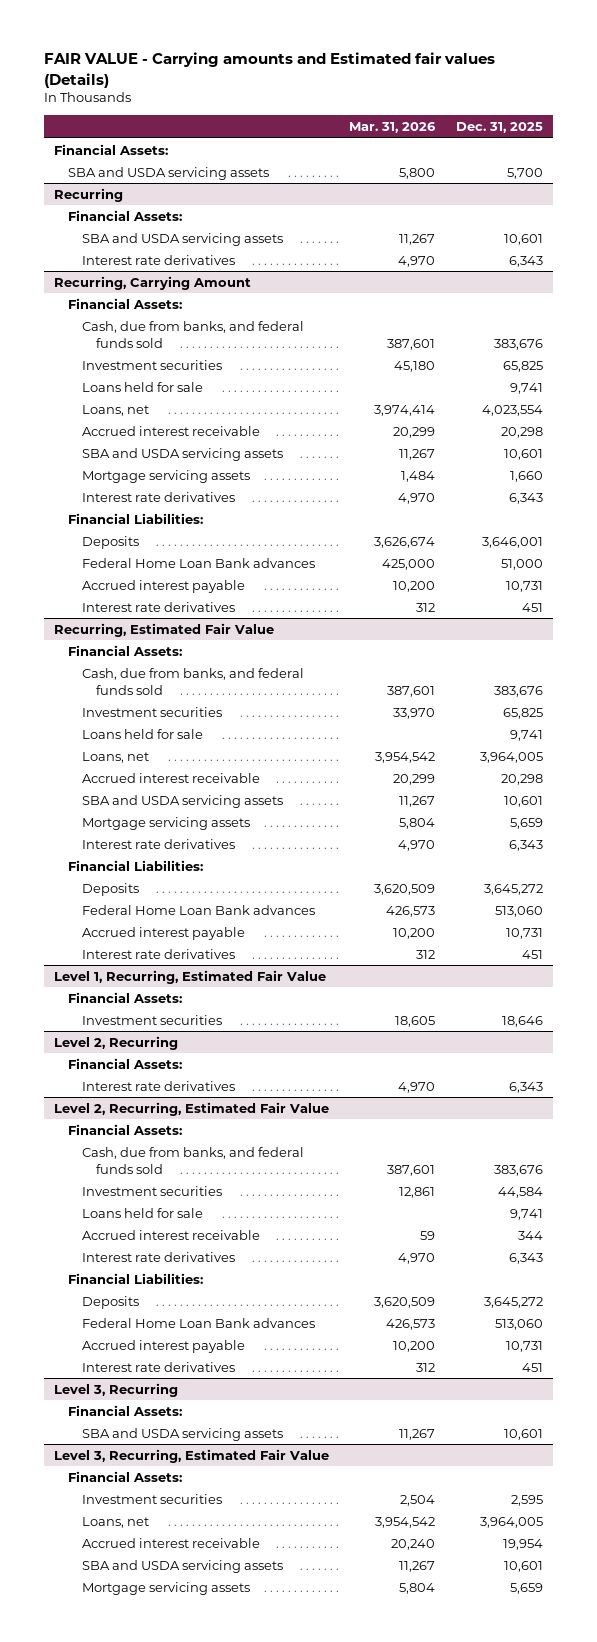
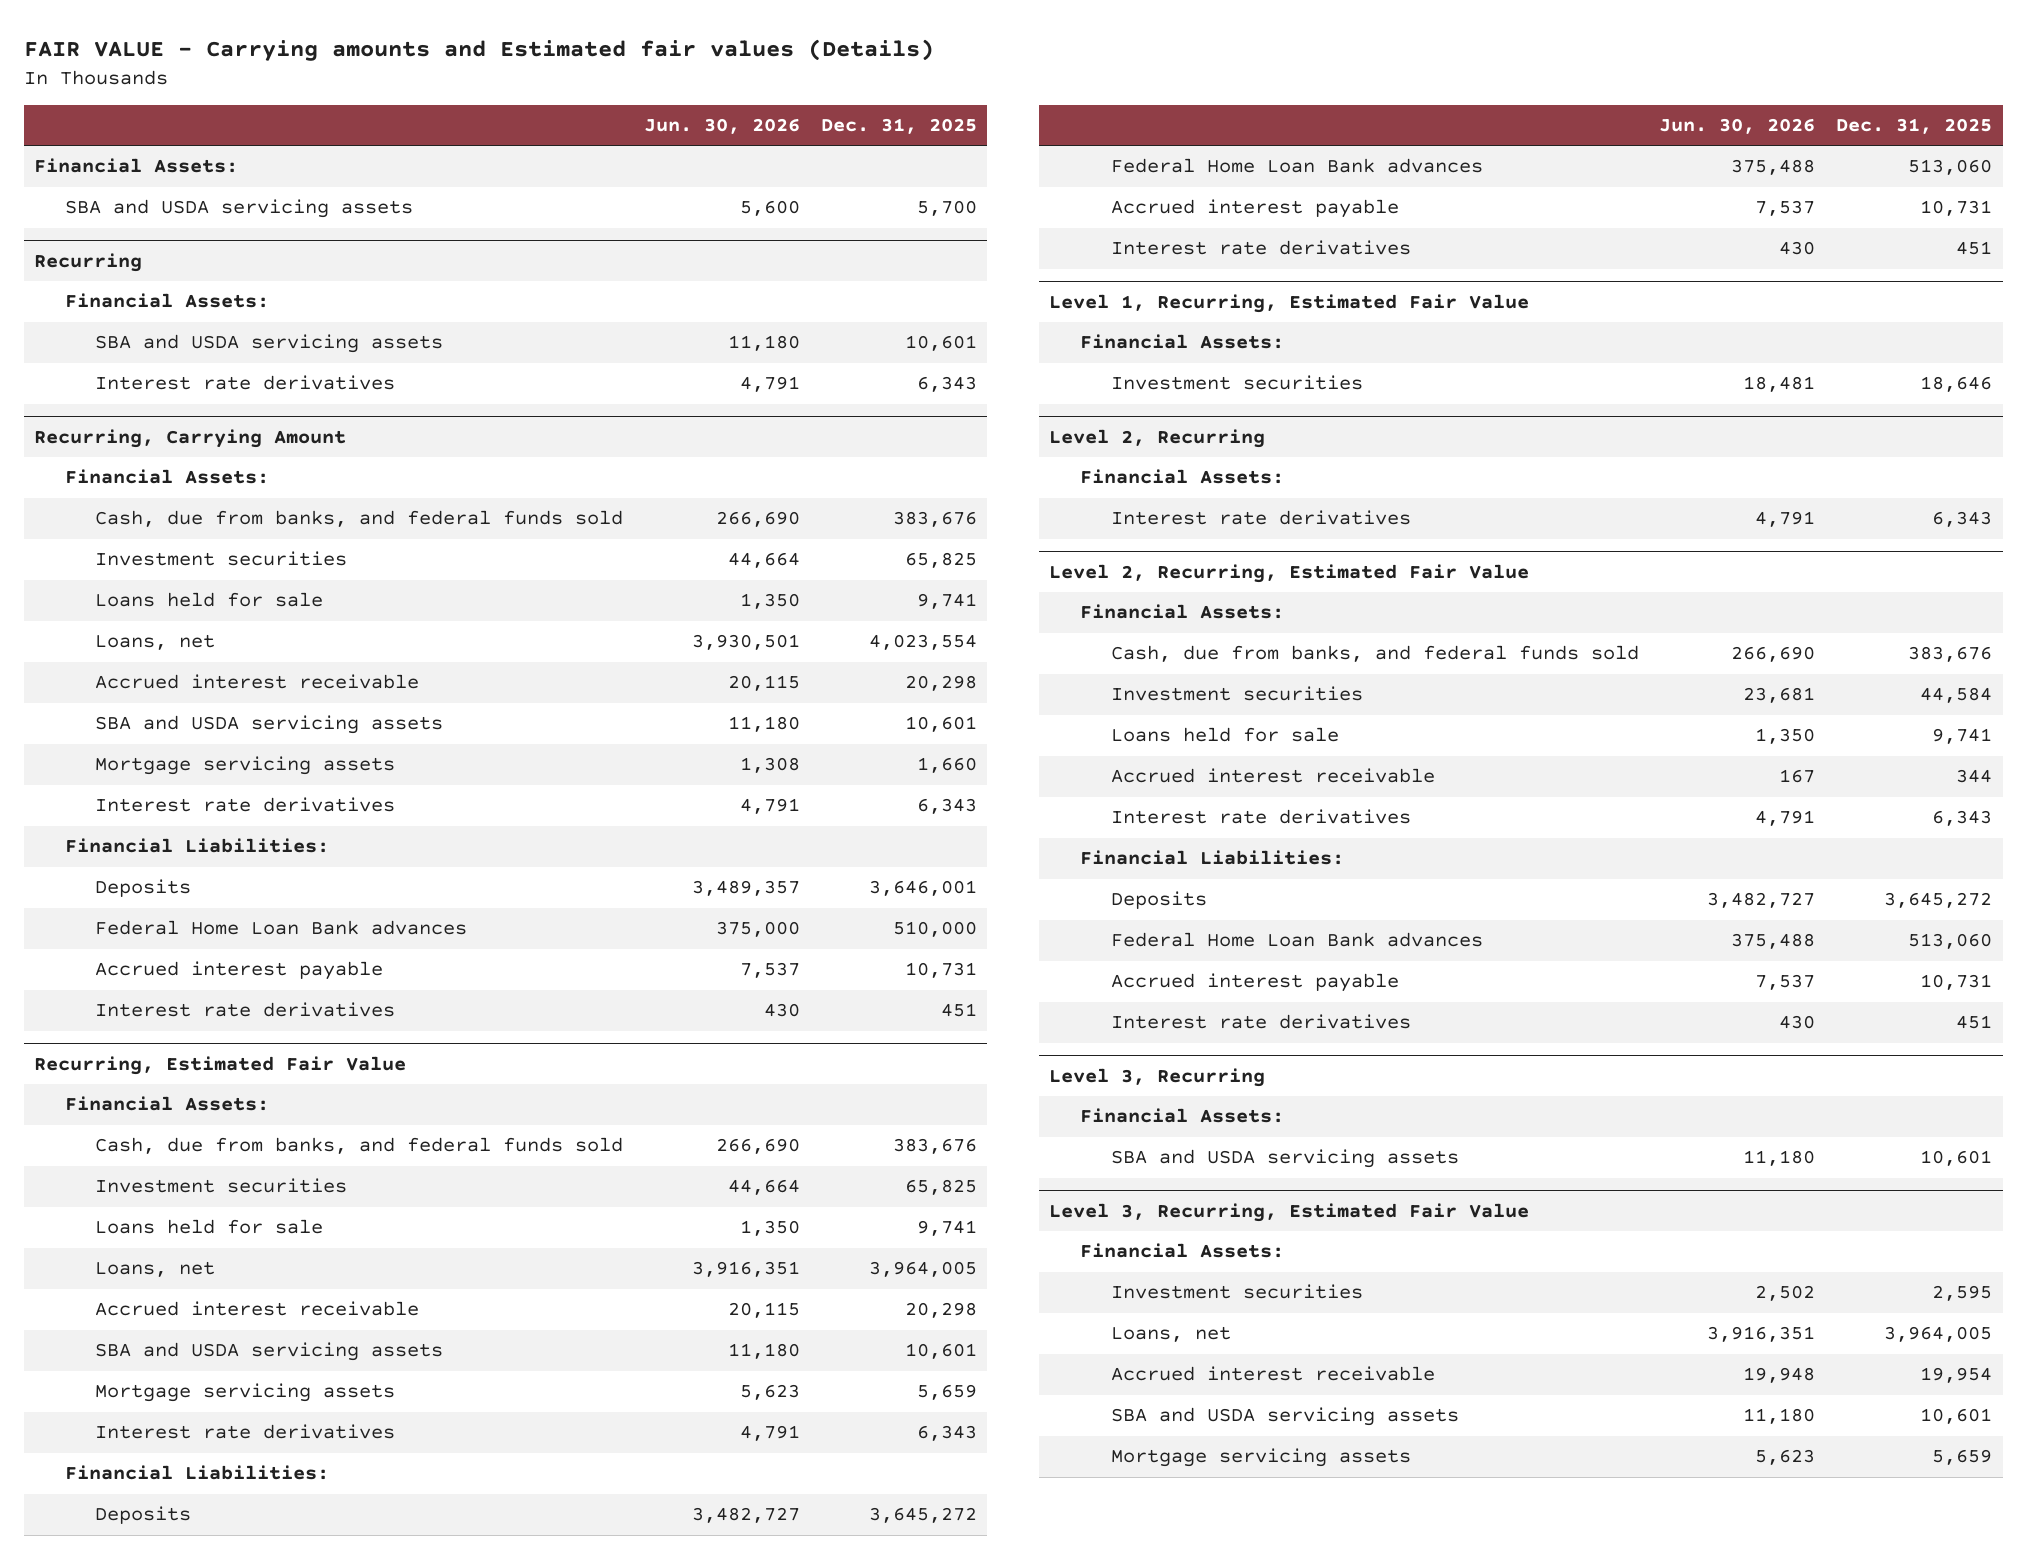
[349,122,437,134] Mar. 31, 2026 -> none
none -> [644,118,801,135] Jun. 30, 2026
[500,558,543,570] 51,000 -> [892,921,977,938] 510,000

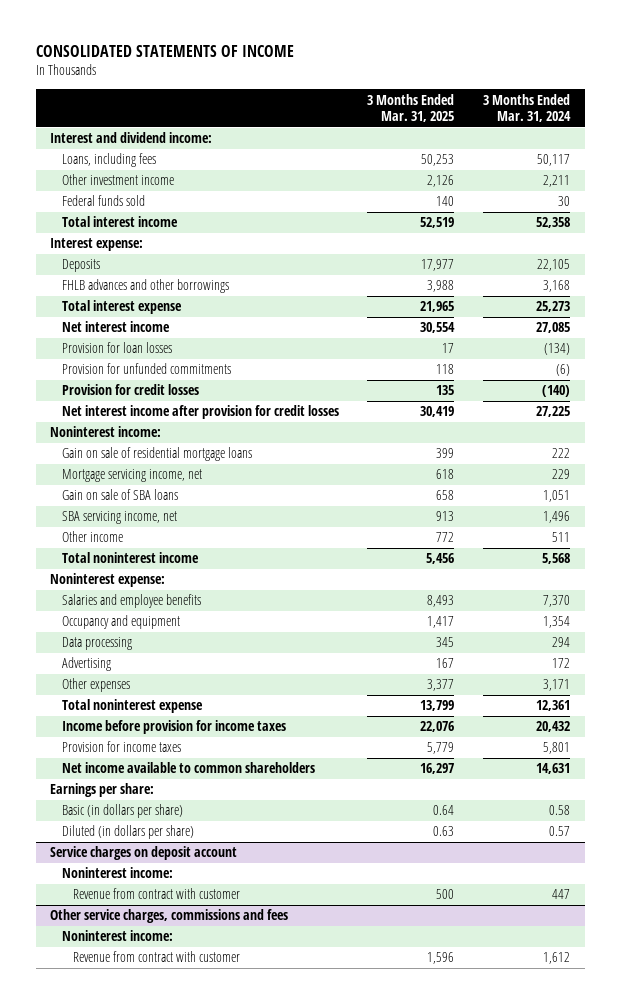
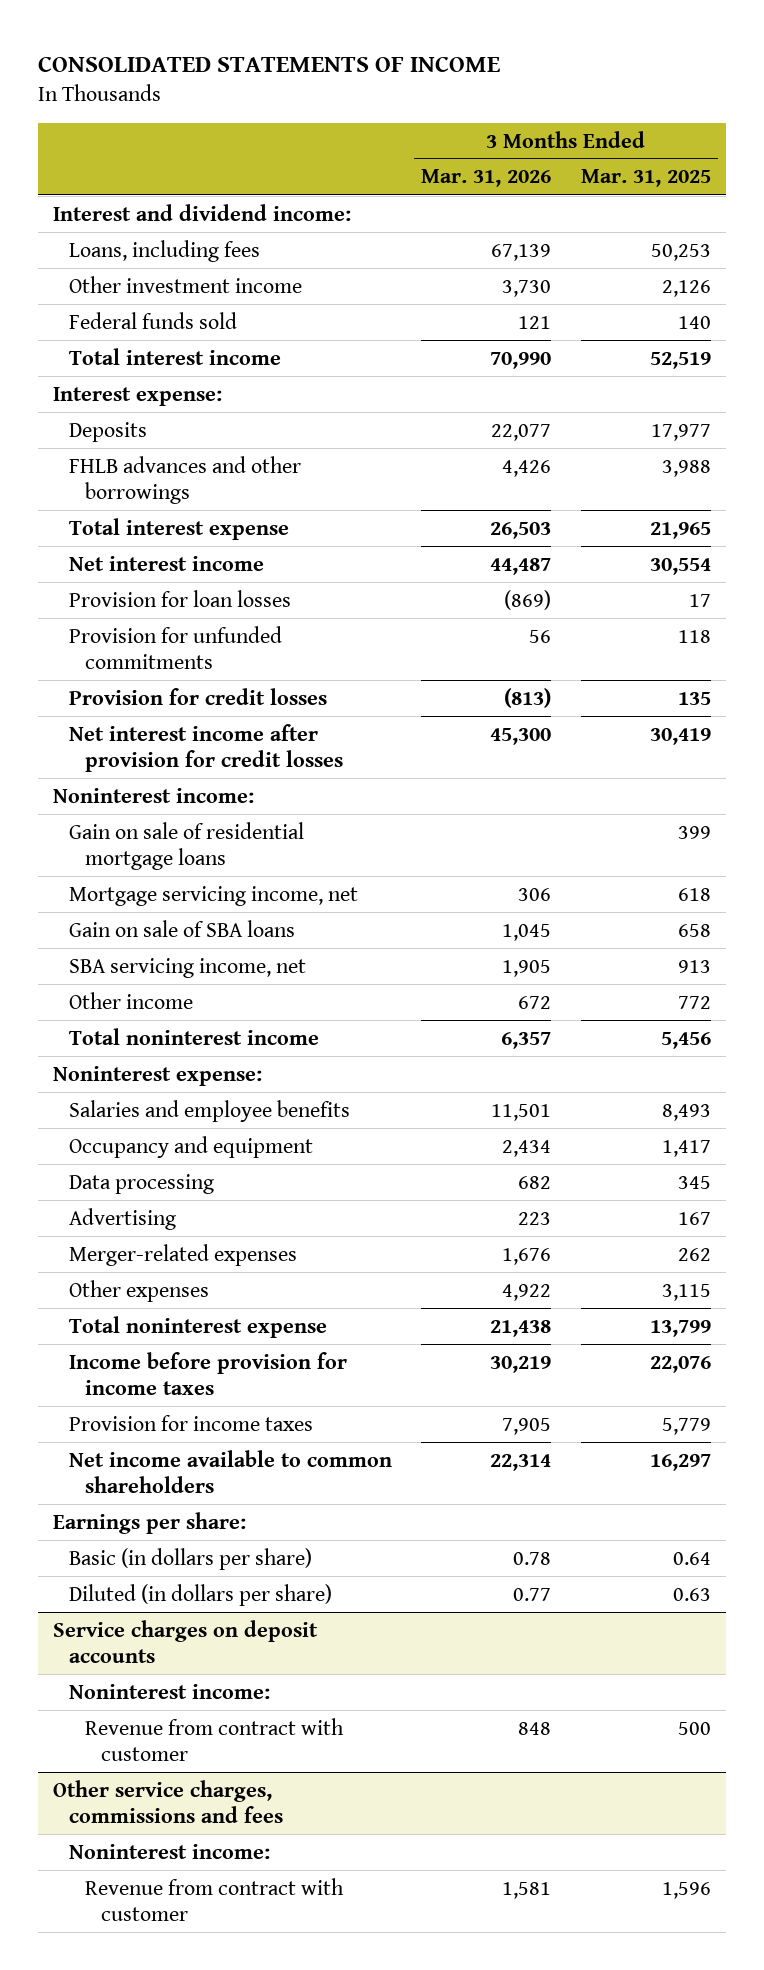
[483,93,572,123] 3 Months Ended Mar. 31, 2024 -> none
none -> [421,169,552,188] Mar. 31, 2026
none -> [68,1243,297,1266] Merger-related expenses
[427,679,455,692] 3,377 -> [661,1283,711,1301] 3,115
[50,846,238,861] Service charges on deposit account -> [52,1619,318,1664] Service charges on deposit accounts

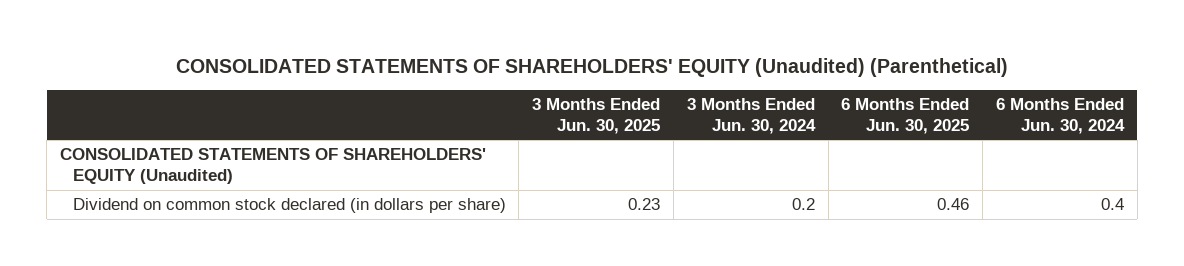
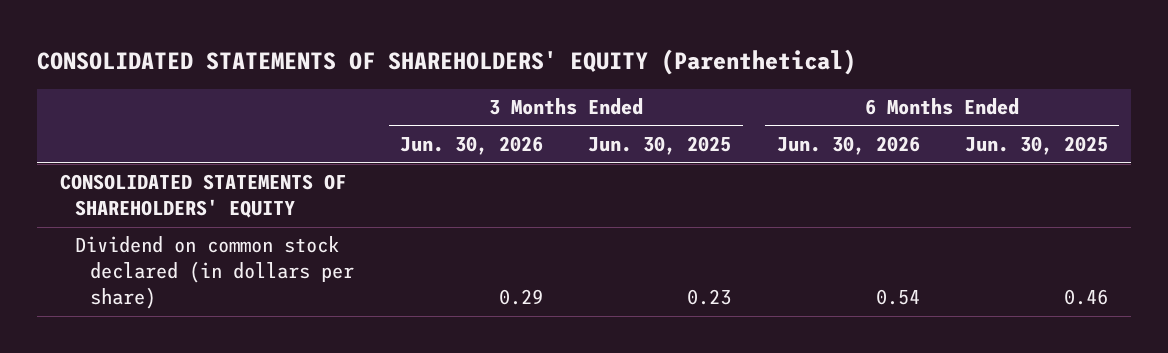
[175,57,1008,77] CONSOLIDATED STATEMENTS OF SHAREHOLDERS' EQUITY (Unaudited) (Parenthetical) -> [37,48,857,75] CONSOLIDATED STATEMENTS OF SHAREHOLDERS' EQUITY (Parenthetical)
[686,97,816,134] 3 Months Ended Jun. 30, 2024 -> none
[995,97,1125,134] 6 Months Ended Jun. 30, 2024 -> none
none -> [399,136,543,156] Jun. 30, 2026
none -> [776,136,920,156] Jun. 30, 2026
[60,148,487,185] CONSOLIDATED STATEMENTS OF SHAREHOLDERS' EQUITY (Unaudited) -> [59,174,346,219] CONSOLIDATED STATEMENTS OF SHAREHOLDERS' EQUITY

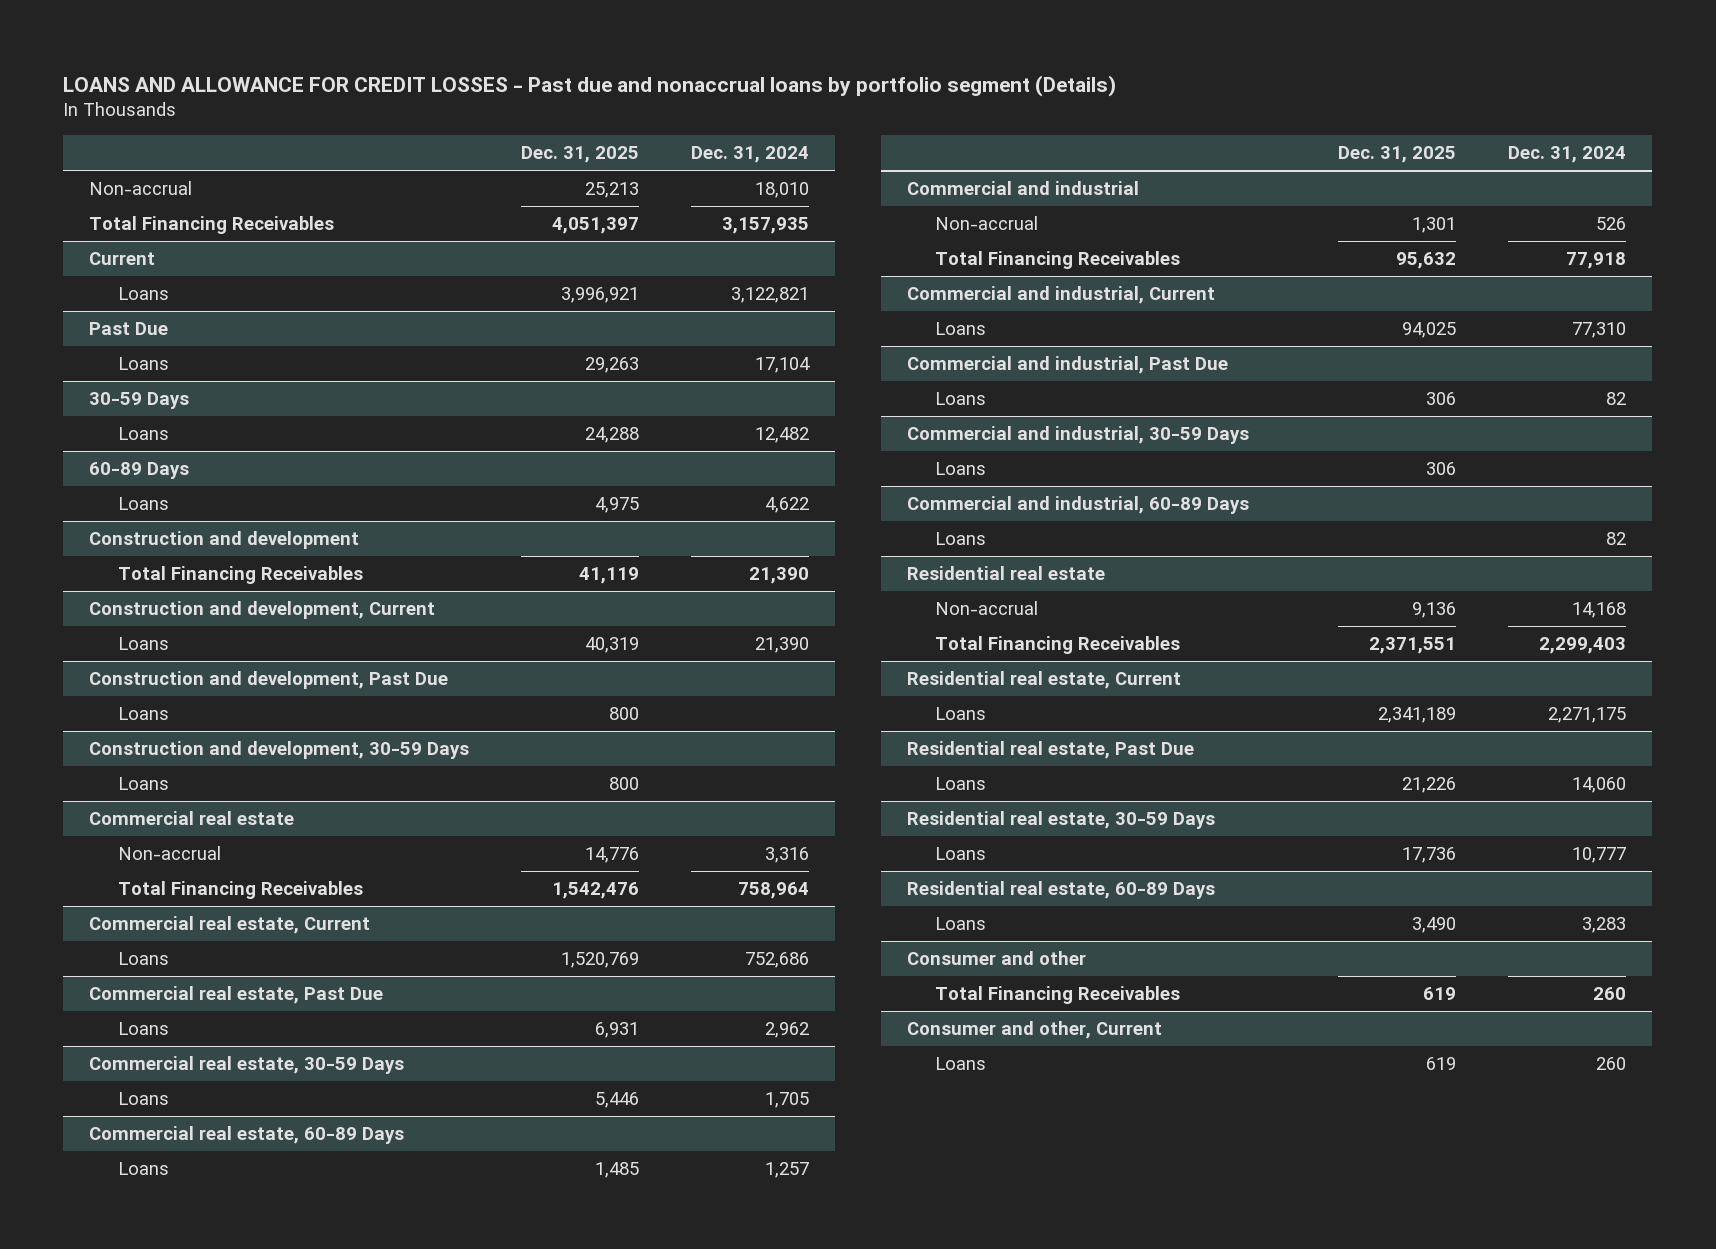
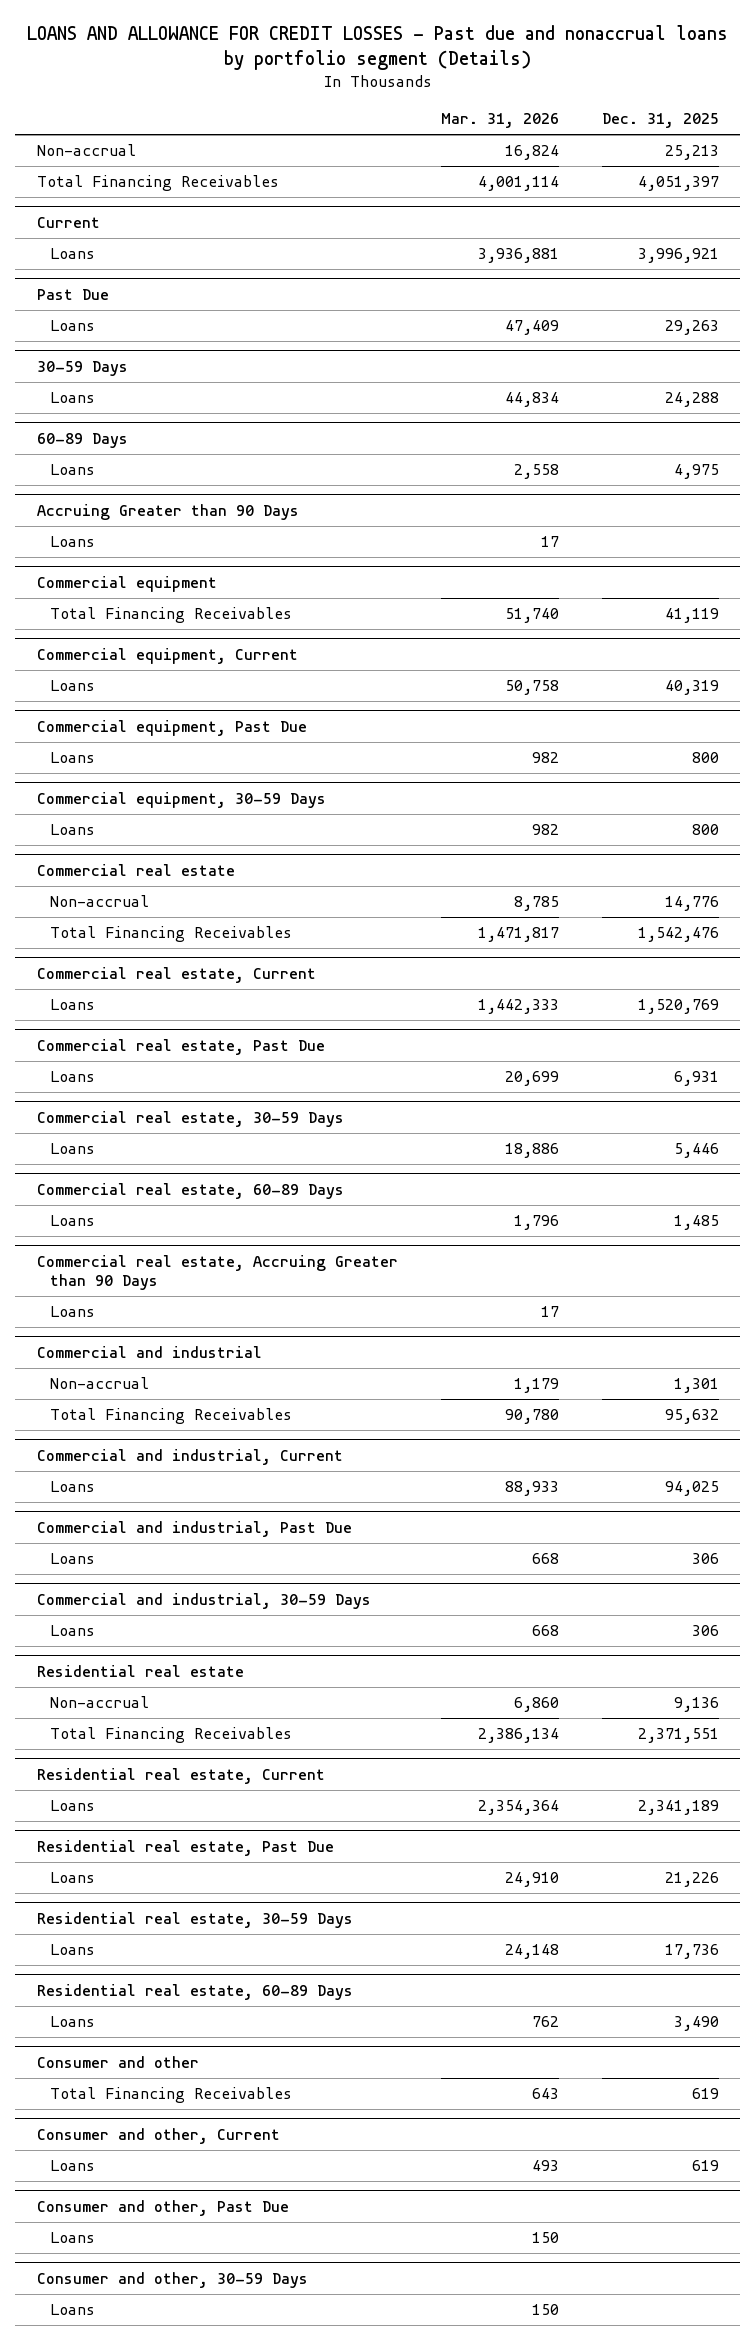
[691,145,810,163] Dec. 31, 2024 -> none
none -> [440,113,559,129] Mar. 31, 2026
none -> [36,503,299,520] Accruing Greater than 90 Days
none -> [50,536,96,548] Loans
[89,531,360,550] Construction and development -> [36,575,217,592] Commercial equipment
[89,601,436,620] Construction and development, Current -> none
none -> [36,647,298,664] Commercial equipment, Current
[89,671,449,690] Construction and development, Past Due -> none
none -> [36,719,307,736] Commercial equipment, Past Due
[89,741,470,760] Construction and development, 30-59 Days -> none
none -> [36,791,326,808] Commercial equipment, 30-59 Days
none -> [36,1254,398,1290] Commercial real estate, Accruing Greater than 90 Days
none -> [50,1306,96,1318] Loans
[906,496,1249,515] Commercial and industrial, 60-89 Days -> none
[935,532,987,546] Loans -> none
none -> [36,2199,289,2216] Consumer and other, Past Due
none -> [50,2232,96,2244] Loans
none -> [36,2271,308,2288] Consumer and other, 30-59 Days
none -> [50,2304,96,2316] Loans

